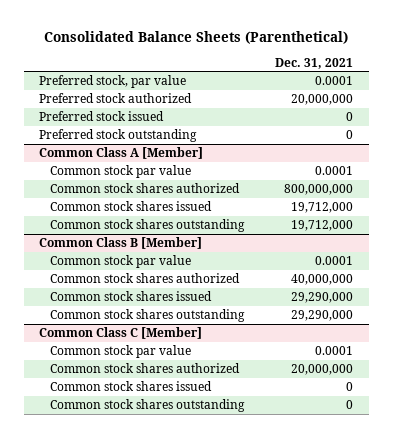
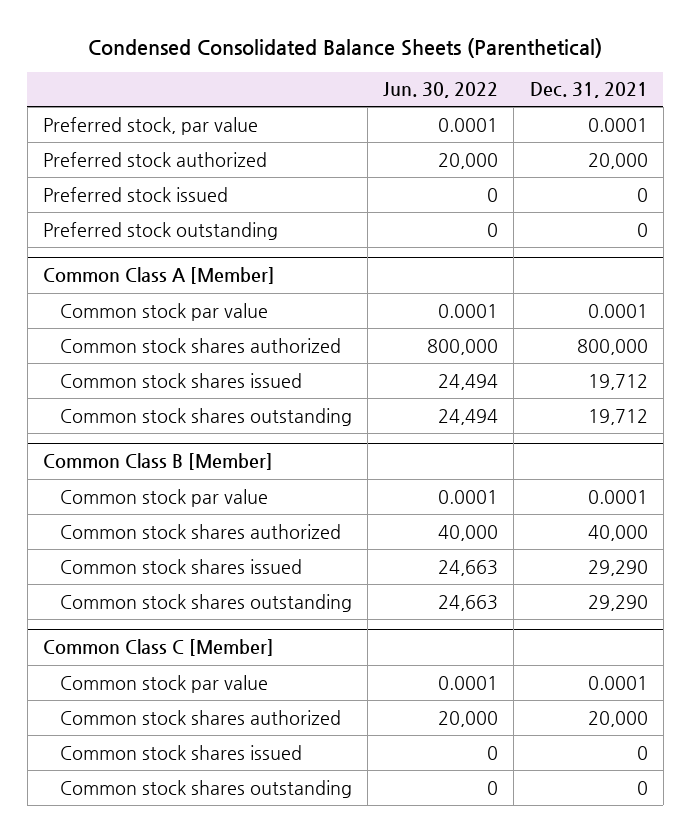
[44,30,349,44] Consolidated Balance Sheets (Parenthetical) -> [88,38,603,59] Condensed Consolidated Balance Sheets (Parenthetical)
none -> [383,82,499,99] Jun. 30, 2022
[291,93,354,105] 20,000,000 -> [587,152,648,169] 20,000
[284,183,354,195] 800,000,000 -> [576,338,648,355] 800,000
[291,201,354,213] 19,712,000 -> [587,373,648,390] 19,712
[291,219,354,231] 19,712,000 -> [587,408,648,425] 19,712
[291,273,354,285] 40,000,000 -> [587,524,648,541] 40,000
[291,291,354,303] 29,290,000 -> [587,559,648,576] 29,290
[291,309,354,321] 29,290,000 -> [587,594,648,611] 29,290
[291,363,354,375] 20,000,000 -> [587,710,648,727] 20,000

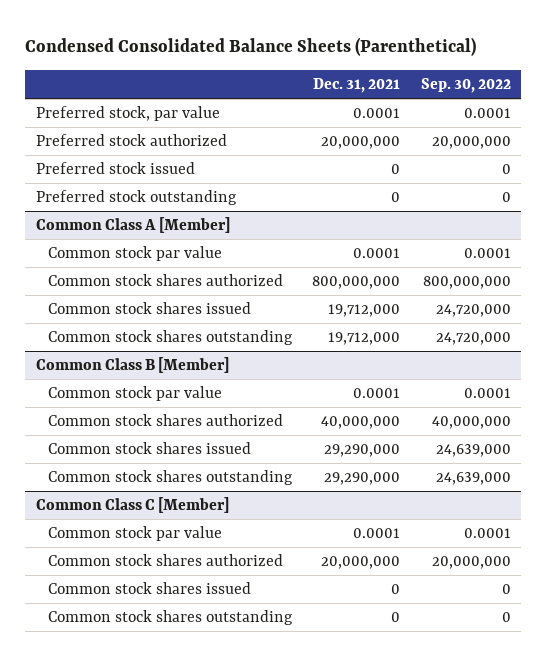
[383,82,499,99] Jun. 30, 2022 -> none
none -> [420,77,511,93] Sep. 30, 2022
[587,152,648,169] 20,000 -> [321,136,401,150] 20,000,000
[576,338,648,355] 800,000 -> [312,276,401,290] 800,000,000
[587,373,648,390] 19,712 -> [328,304,401,318] 19,712,000
[587,408,648,425] 19,712 -> [328,332,401,346] 19,712,000
[587,524,648,541] 40,000 -> [321,416,401,430] 40,000,000
[587,559,648,576] 29,290 -> [324,444,401,458] 29,290,000
[587,594,648,611] 29,290 -> [324,472,401,486] 29,290,000
[587,710,648,727] 20,000 -> [321,556,401,570] 20,000,000

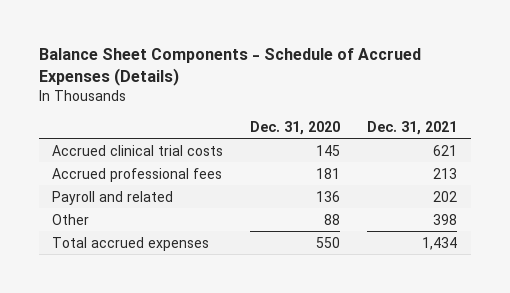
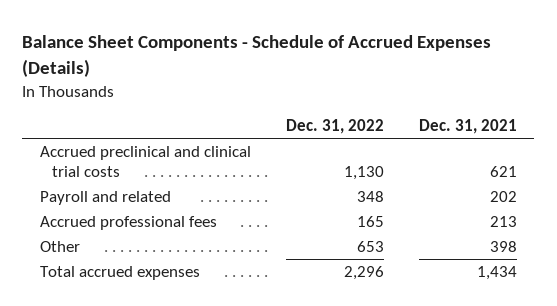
[250,120,341,135] Dec. 31, 2020 -> none
none -> [285,119,384,135] Dec. 31, 2022
[52,144,224,156] Accrued clinical trial costs -> [39,145,251,178] Accrued preclinical and clinical trial costs
[52,167,223,182] Accrued professional fees -> [39,215,217,230] Accrued professional fees

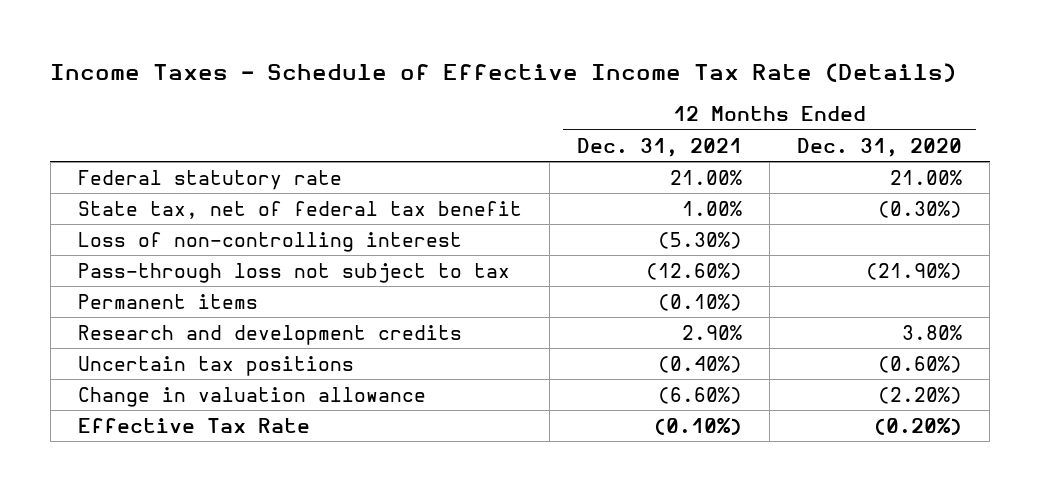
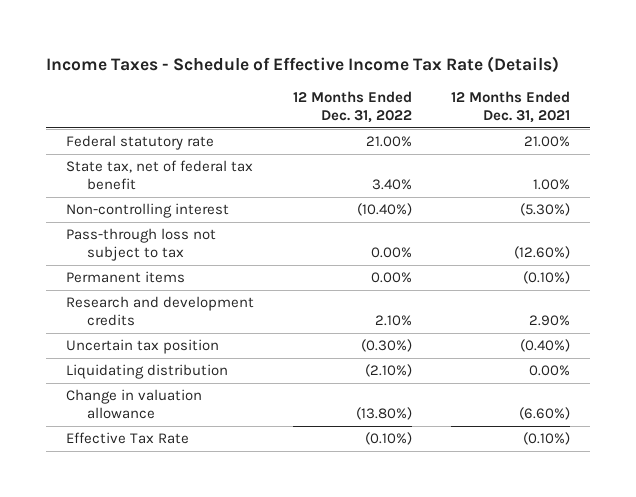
[797,137,963,157] Dec. 31, 2020 -> none
none -> [293,91,413,124] 12 Months Ended Dec. 31, 2022
[77,231,462,252] Loss of non-controlling interest -> [65,203,229,219] Non-controlling interest
[77,355,354,376] Uncertain tax positions -> [65,339,219,355] Uncertain tax position
none -> [65,364,228,380] Liquidating distribution

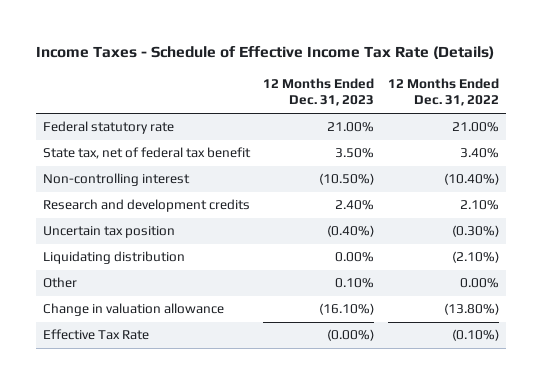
[451,91,571,124] 12 Months Ended Dec. 31, 2021 -> none
none -> [263,77,375,107] 12 Months Ended Dec. 31, 2023
[65,228,216,262] Pass-through loss not subject to tax -> none
[65,271,185,284] Permanent items -> none
none -> [42,277,77,289] Other

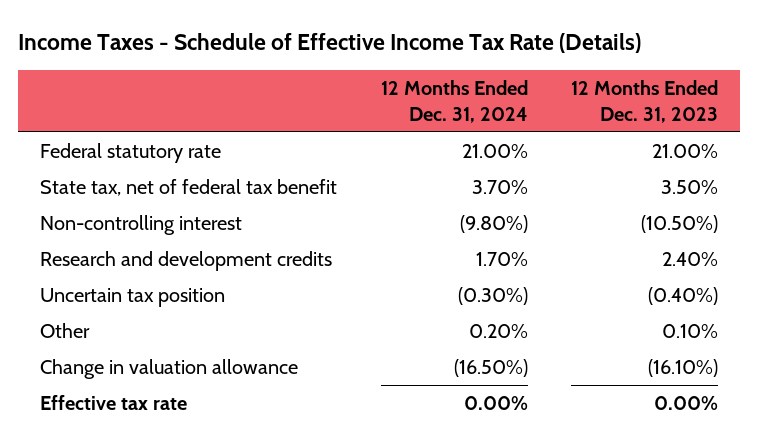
[388,77,500,107] 12 Months Ended Dec. 31, 2022 -> none
none -> [380,79,528,123] 12 Months Ended Dec. 31, 2024
[42,251,185,265] Liquidating distribution -> none
[42,329,149,341] Effective Tax Rate -> [40,395,188,411] Effective tax rate
[327,329,375,342] (0.00%) -> [654,396,719,411] 0.00%

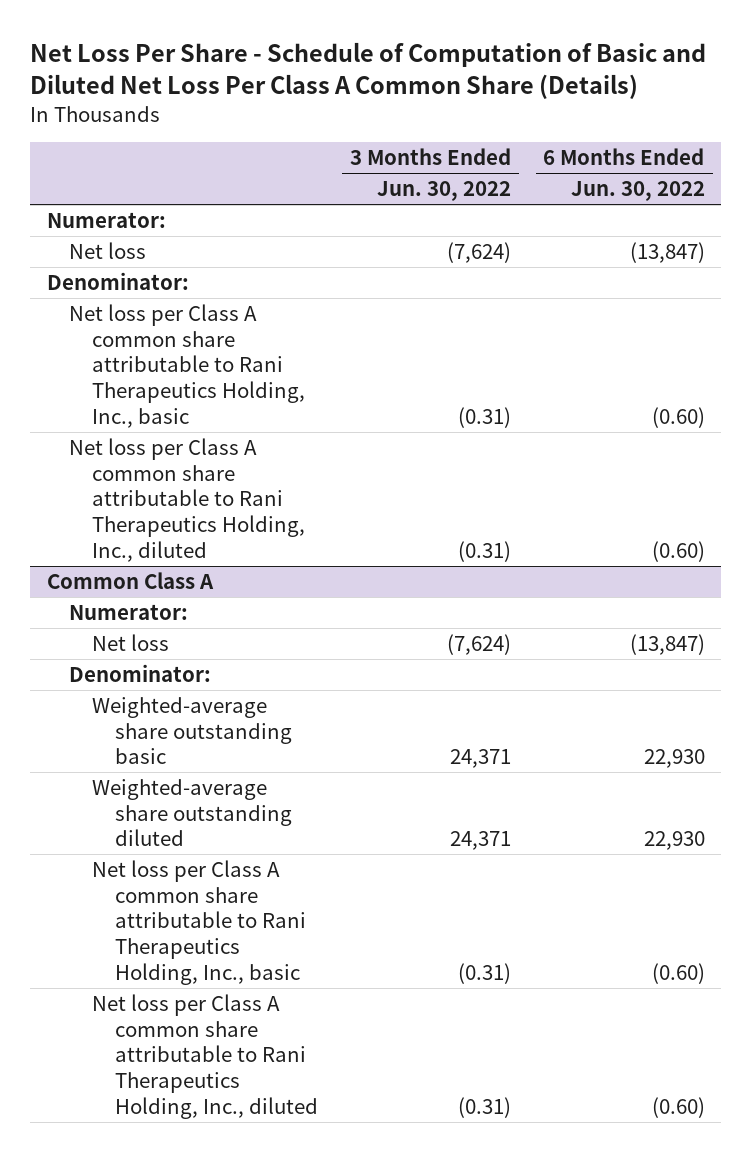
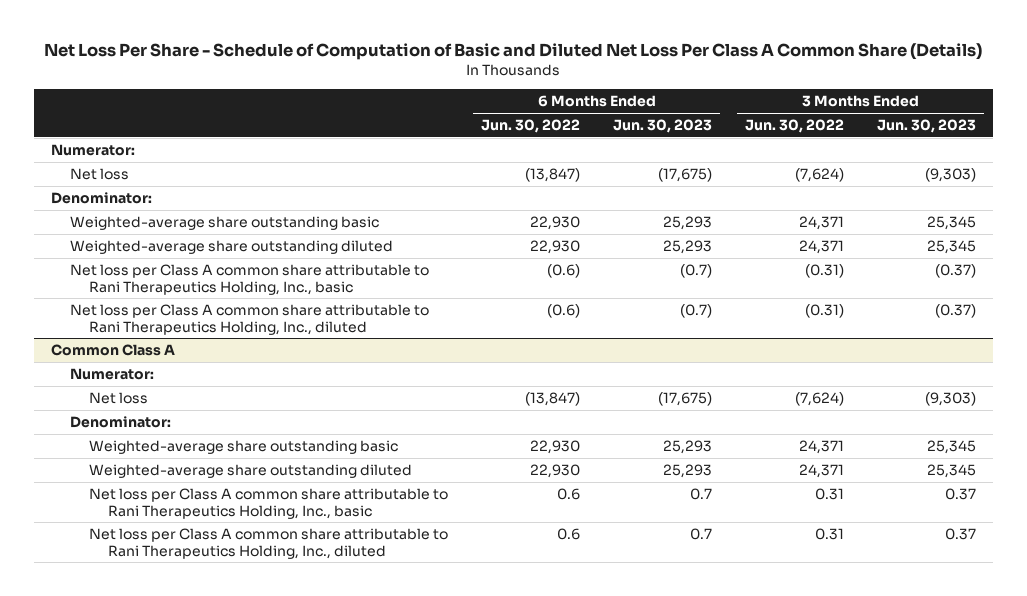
none -> [613,119,713,134] Jun. 30, 2023
none -> [877,119,977,134] Jun. 30, 2023
none -> [69,216,379,231] Weighted-average share outstanding basic
none -> [69,240,393,255] Weighted-average share outstanding diluted
[651,406,705,428] (0.60) -> [547,264,581,279] (0.6)
[651,540,705,562] (0.60) -> [547,304,581,319] (0.6)
[458,962,512,984] (0.31) -> [815,488,845,501] 0.31
[651,962,705,984] (0.60) -> [557,488,581,501] 0.6
[458,1096,512,1118] (0.31) -> [815,528,845,541] 0.31
[651,1096,705,1118] (0.60) -> [557,528,581,541] 0.6

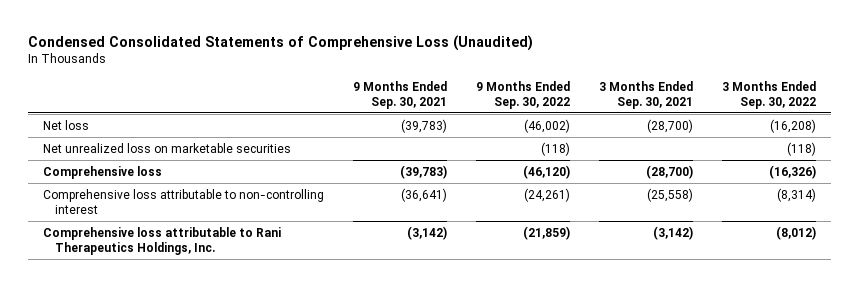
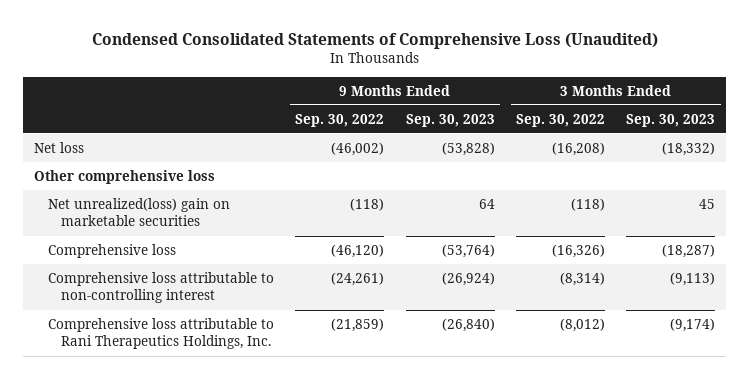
[352,80,447,109] 9 Months Ended Sep. 30, 2021 -> none
[598,80,693,109] 3 Months Ended Sep. 30, 2021 -> none
none -> [405,113,495,127] Sep. 30, 2023
none -> [626,113,716,127] Sep. 30, 2023
none -> [33,169,215,184] Other comprehensive loss
[42,142,291,153] Net unrealized loss on marketable securities -> [47,197,230,227] Net unrealized(loss) gain on marketable securities

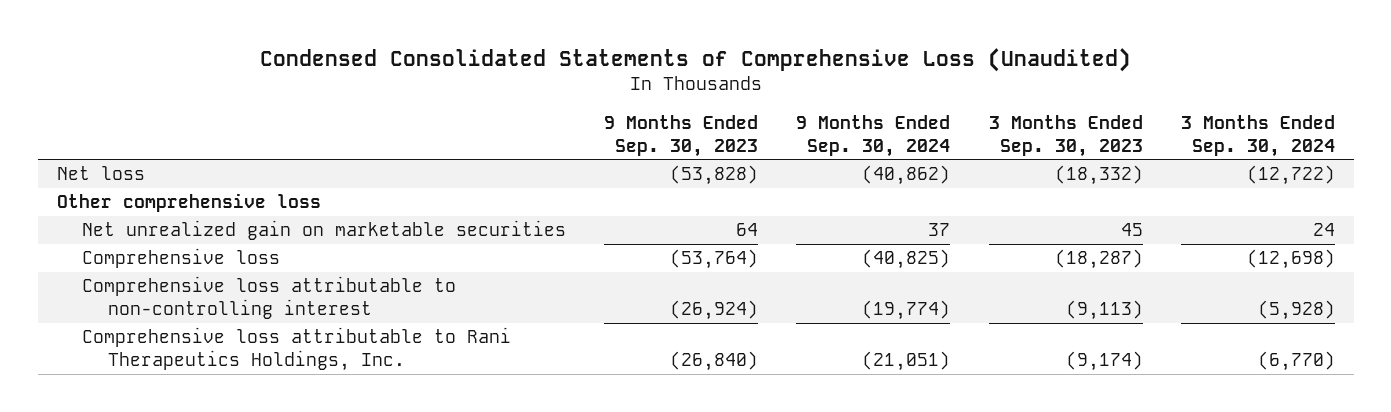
[295,113,385,127] Sep. 30, 2022 -> none
[515,113,605,127] Sep. 30, 2022 -> none
none -> [796,114,951,157] 9 Months Ended Sep. 30, 2024
none -> [1180,114,1335,157] 3 Months Ended Sep. 30, 2024
[47,197,230,227] Net unrealized(loss) gain on marketable securities -> [82,220,567,241] Net unrealized gain on marketable securities

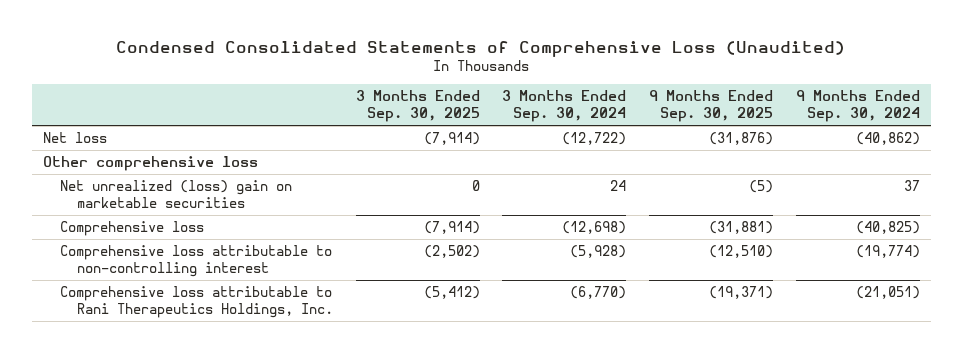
[604,114,759,157] 9 Months Ended Sep. 30, 2023 -> none
[988,114,1143,157] 3 Months Ended Sep. 30, 2023 -> none
none -> [355,90,480,122] 3 Months Ended Sep. 30, 2025
none -> [649,90,774,122] 9 Months Ended Sep. 30, 2025
[82,220,567,241] Net unrealized gain on marketable securities -> [60,180,293,208] Net unrealized (loss) gain on marketable securities

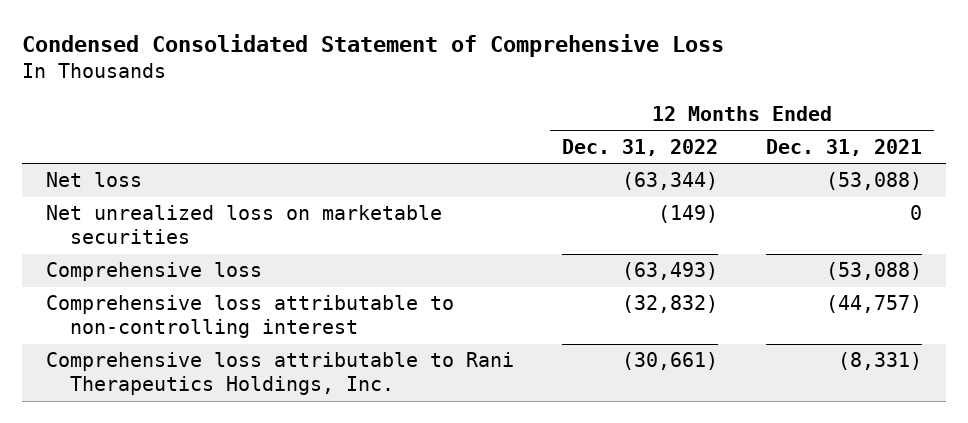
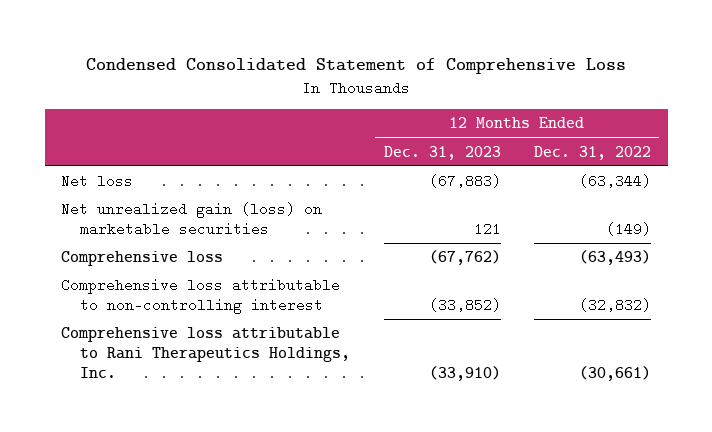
[765,138,922,156] Dec. 31, 2021 -> none
none -> [383,145,501,160] Dec. 31, 2023
[45,205,442,245] Net unrealized loss on marketable securities -> [61,202,323,237] Net unrealized gain (loss) on marketable securities

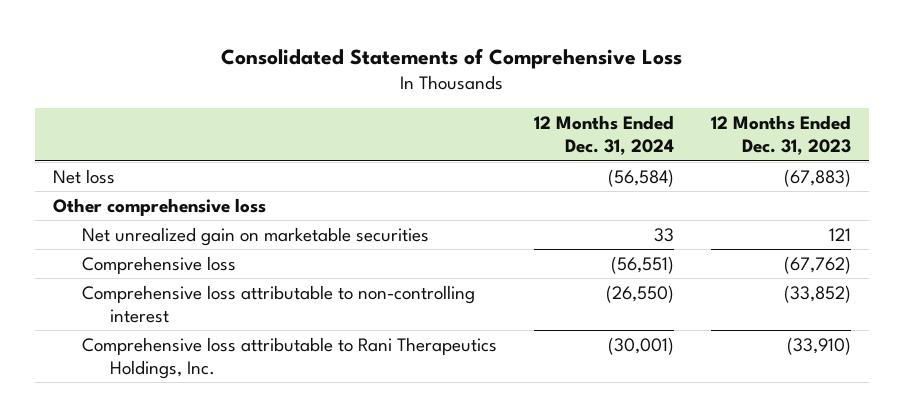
[86,58,627,75] Condensed Consolidated Statement of Comprehensive Loss -> [220,47,682,69] Consolidated Statements of Comprehensive Loss
[533,145,651,160] Dec. 31, 2022 -> none
none -> [533,115,674,156] 12 Months Ended Dec. 31, 2024
none -> [53,197,267,216] Other comprehensive loss
[61,202,323,237] Net unrealized gain (loss) on marketable securities -> [81,226,429,246] Net unrealized gain on marketable securities

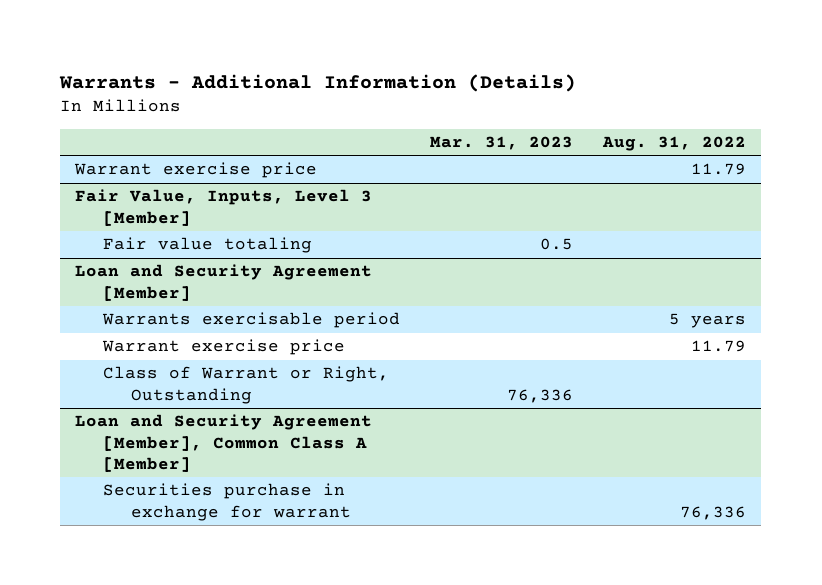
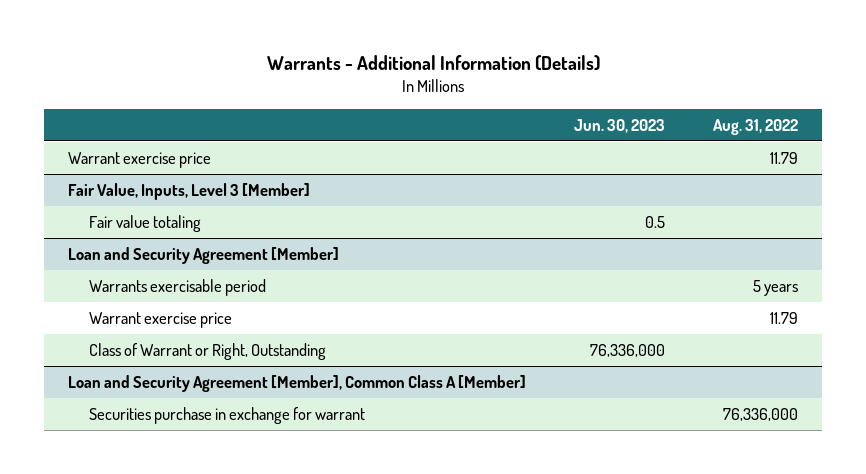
[430,136,574,151] Mar. 31, 2023 -> none
none -> [574,118,666,133] Jun. 30, 2023
[680,505,747,520] 76,336 -> [723,407,799,421] 76,336,000

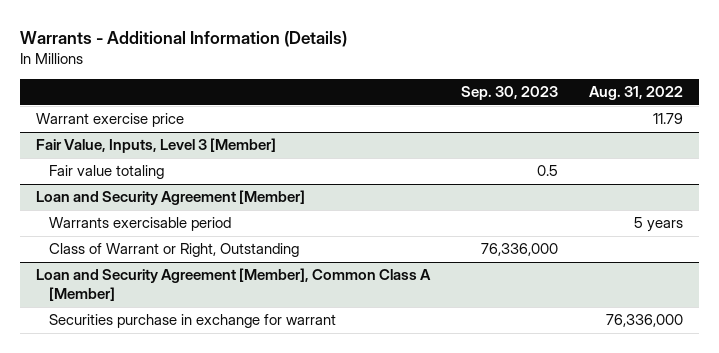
[574,118,666,133] Jun. 30, 2023 -> none
none -> [461,86,559,101] Sep. 30, 2023
[89,311,233,328] Warrant exercise price -> none

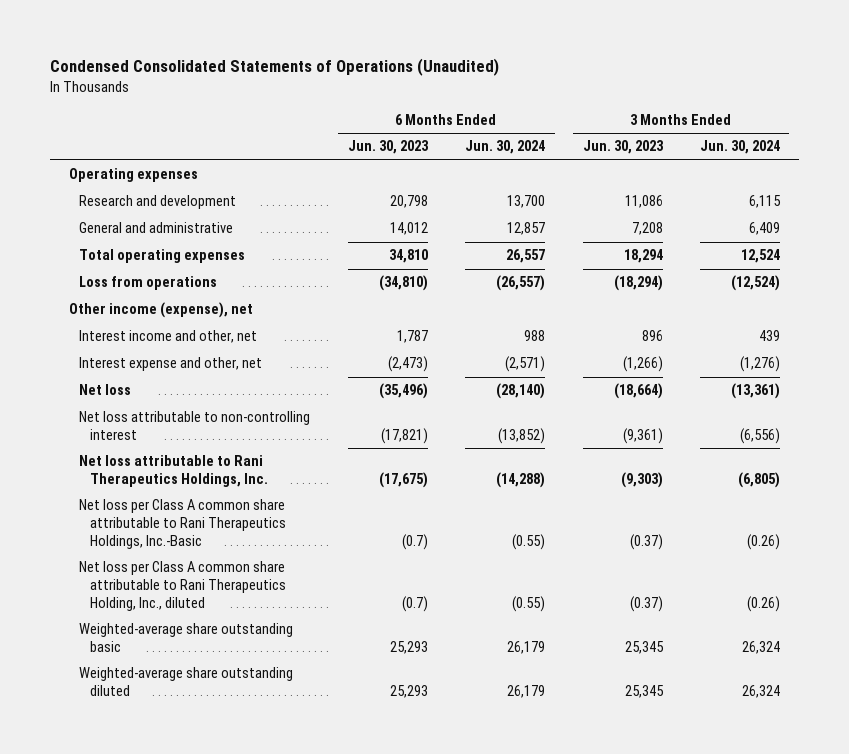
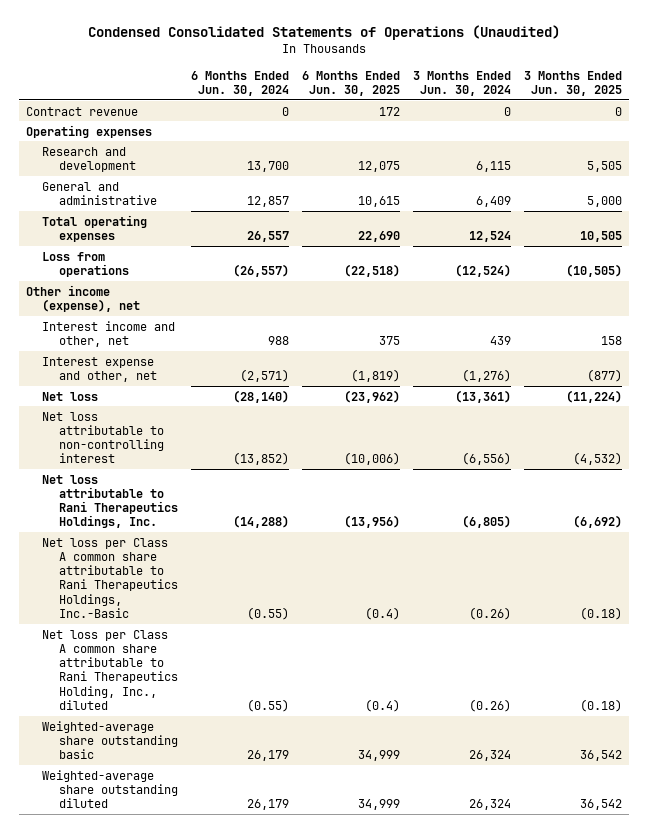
[347,140,429,155] Jun. 30, 2023 -> none
[582,140,664,155] Jun. 30, 2023 -> none
none -> [302,70,401,97] 6 Months Ended Jun. 30, 2025
none -> [524,70,623,97] 3 Months Ended Jun. 30, 2025
none -> [25,106,138,116] Contract revenue

